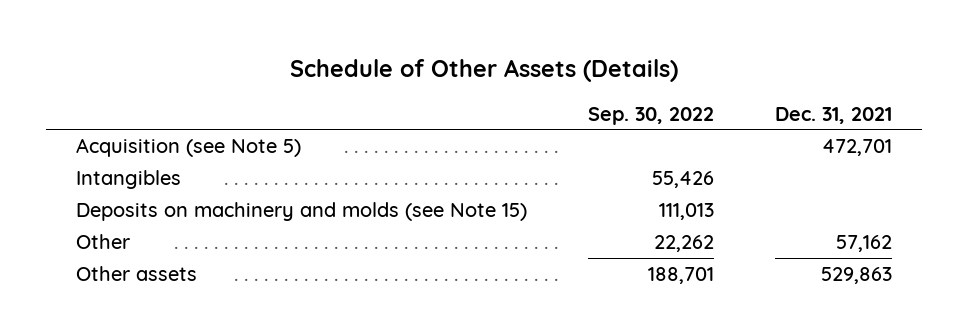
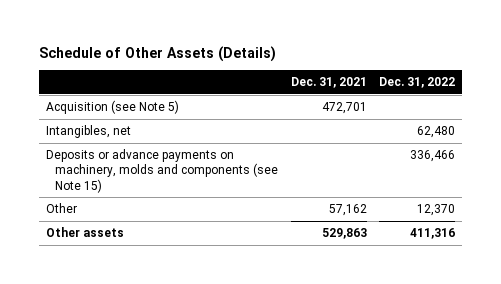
[587,106,714,125] Sep. 30, 2022 -> none
none -> [379,77,456,89] Dec. 31, 2022
[76,169,182,189] Intangibles -> [45,125,131,139] Intangibles, net
[76,201,528,221] Deposits on machinery and molds (see Note 15) -> [45,149,279,193] Deposits or advance payments on machinery, molds and components (see Note 15)

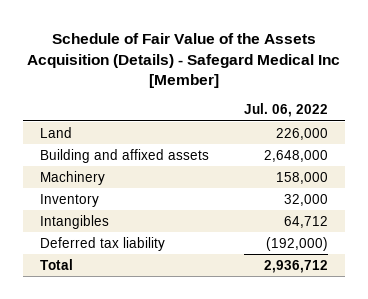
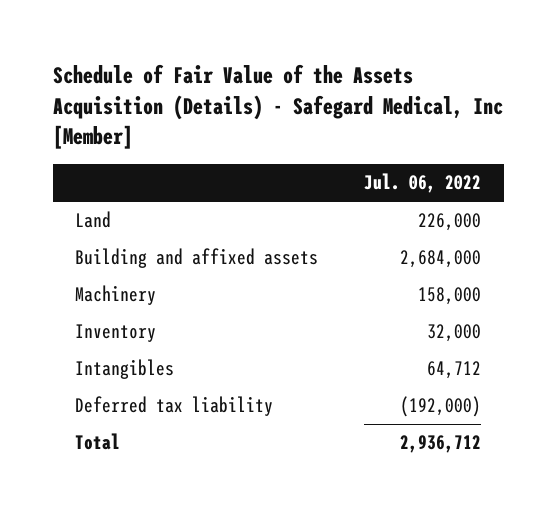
[26,32,340,89] Schedule of Fair Value of the Assets Acquisition (Details) - Safegard Medical Inc [Member] -> [52,64,503,150] Schedule of Fair Value of the Assets Acquisition (Details) - Safegard Medical, Inc [Member]
[263,149,328,162] 2,648,000 -> [399,250,481,269] 2,684,000

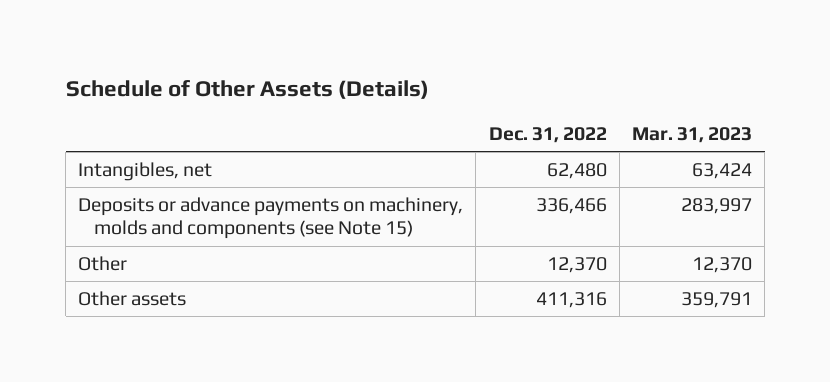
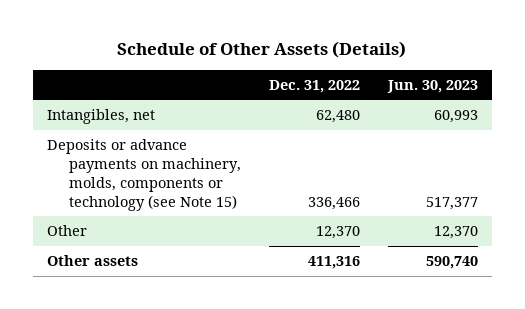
[631,126,752,143] Mar. 31, 2023 -> none
none -> [387,79,479,93] Jun. 30, 2023
[78,197,464,240] Deposits or advance payments on machinery, molds and components (see Note 15) -> [46,139,242,211] Deposits or advance payments on machinery, molds, components or technology (see Note 15)

